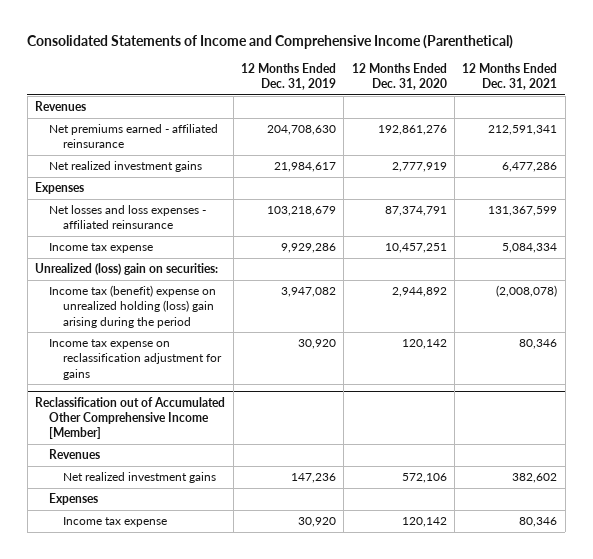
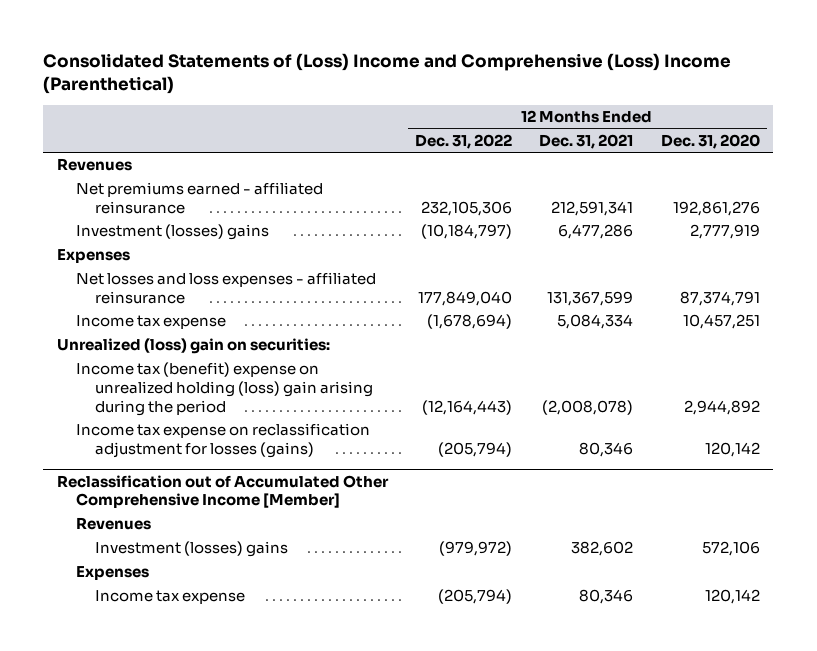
[27,34,514,49] Consolidated Statements of Income and Comprehensive Income (Parenthetical) -> [43,52,732,94] Consolidated Statements of (Loss) Income and Comprehensive (Loss) Income (Parenthetical)
[240,62,336,91] 12 Months Ended Dec. 31, 2019 -> none
none -> [415,133,513,149] Dec. 31, 2022
[49,161,203,173] Net realized investment gains -> [75,224,269,241] Investment (losses) gains
[49,339,223,380] Income tax expense on reclassification adjustment for gains -> [75,423,370,459] Income tax expense on reclassification adjustment for losses (gains)
[63,472,217,484] Net realized investment gains -> [94,541,288,558] Investment (losses) gains

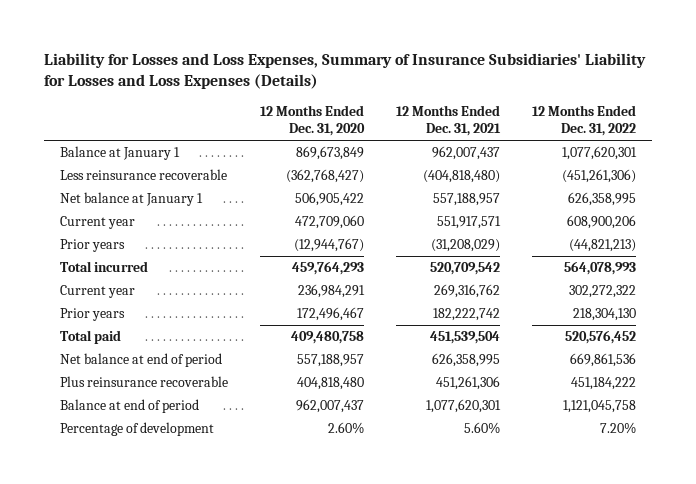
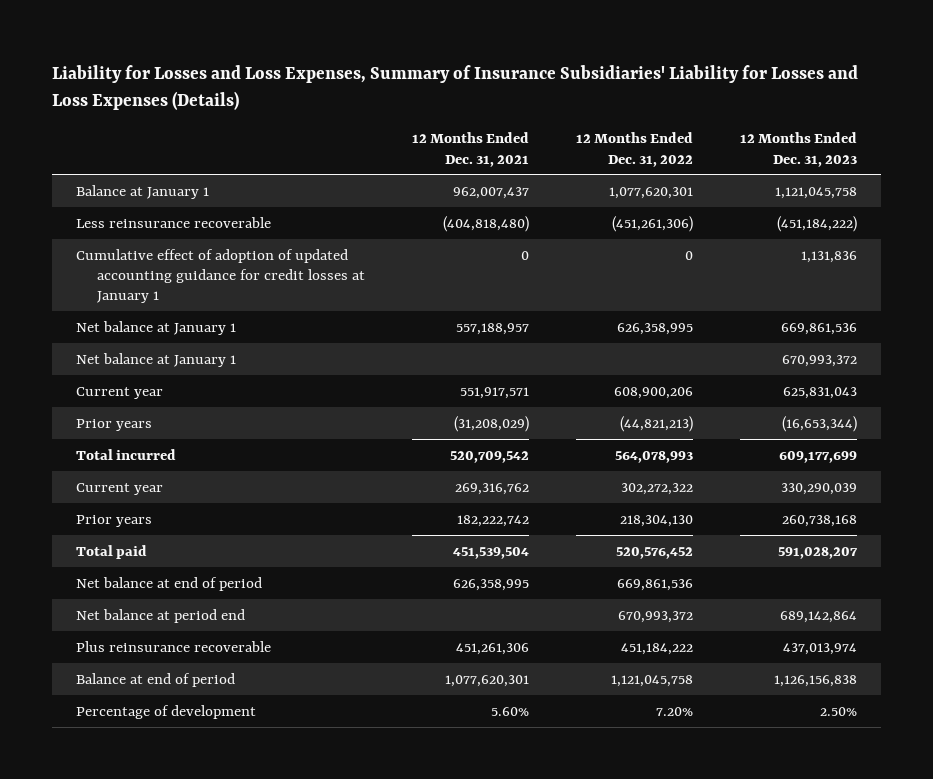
[260,105,366,137] 12 Months Ended Dec. 31, 2020 -> none
none -> [740,132,858,167] 12 Months Ended Dec. 31, 2023
none -> [75,248,365,303] Cumulative effect of adoption of updated accounting guidance for credit losses at January 1
none -> [75,352,236,367] Net balance at January 1
none -> [75,608,245,623] Net balance at period end

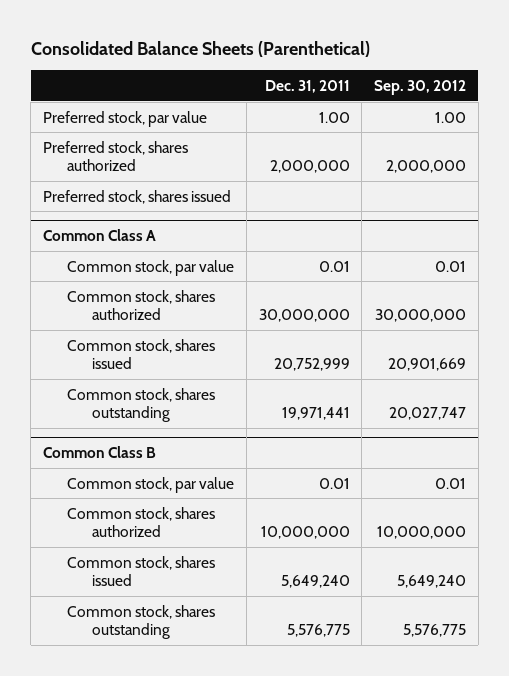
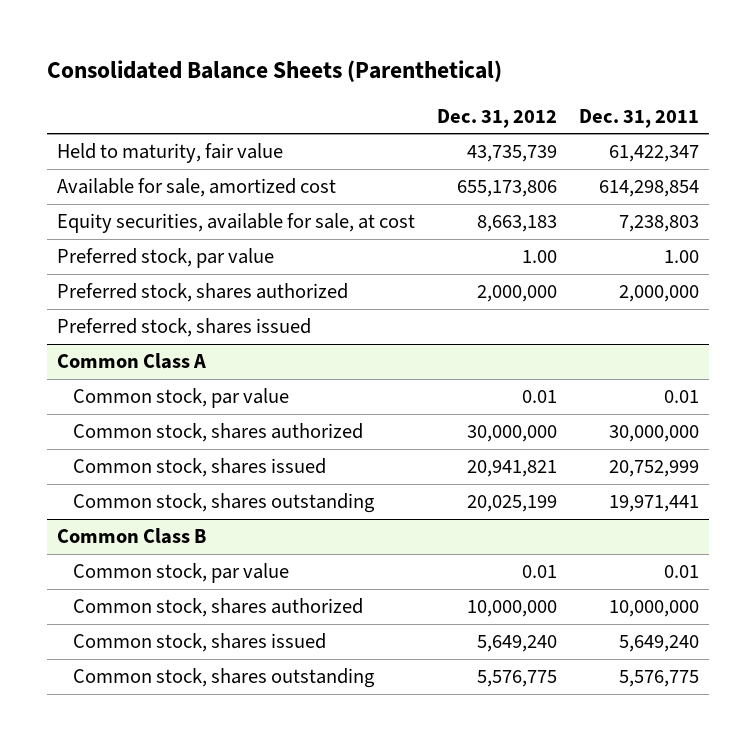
[373,80,466,96] Sep. 30, 2012 -> none
none -> [437,108,558,128] Dec. 31, 2012
none -> [57,143,284,164] Held to maturity, fair value
none -> [57,178,337,198] Available for sale, amortized cost
none -> [57,213,416,234] Equity securities, available for sale, at cost

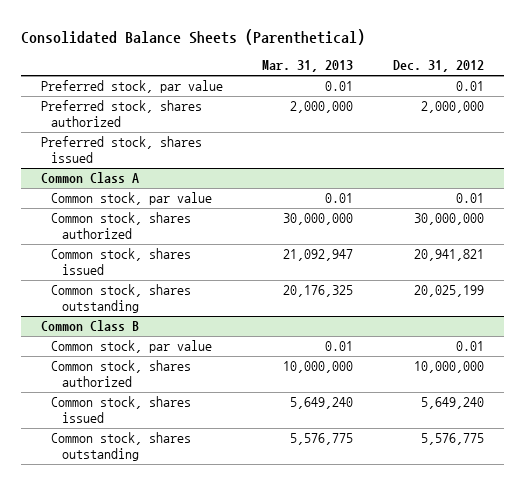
[578,108,699,128] Dec. 31, 2011 -> none
none -> [262,60,354,73] Mar. 31, 2013
[57,143,284,164] Held to maturity, fair value -> none
[57,178,337,198] Available for sale, amortized cost -> none
[57,213,416,234] Equity securities, available for sale, at cost -> none
[522,250,558,264] 1.00 -> [456,81,485,92] 0.01

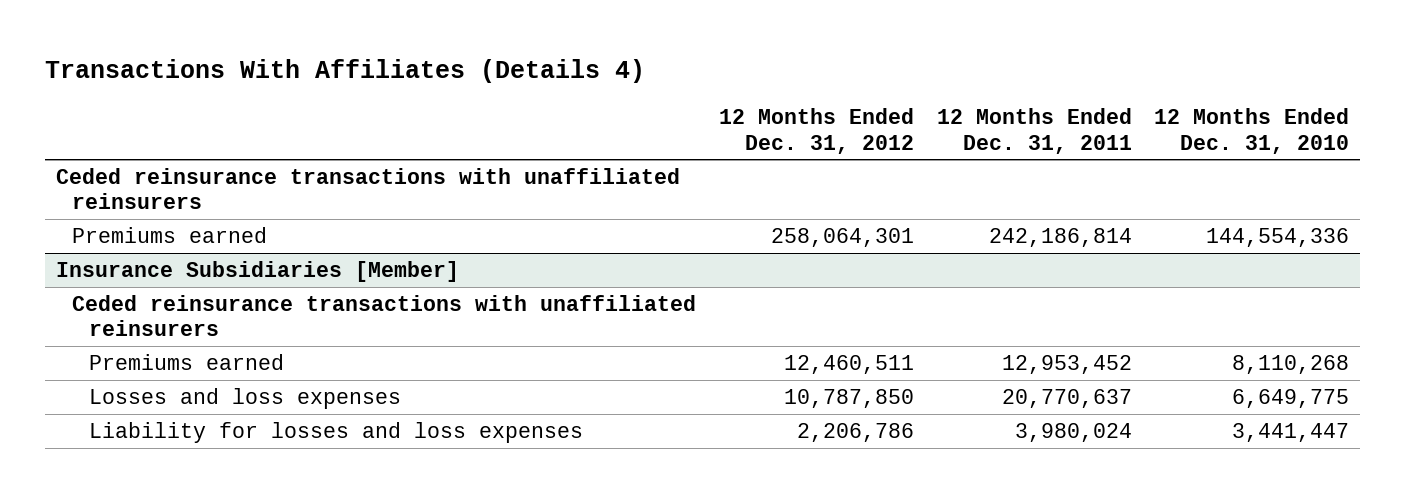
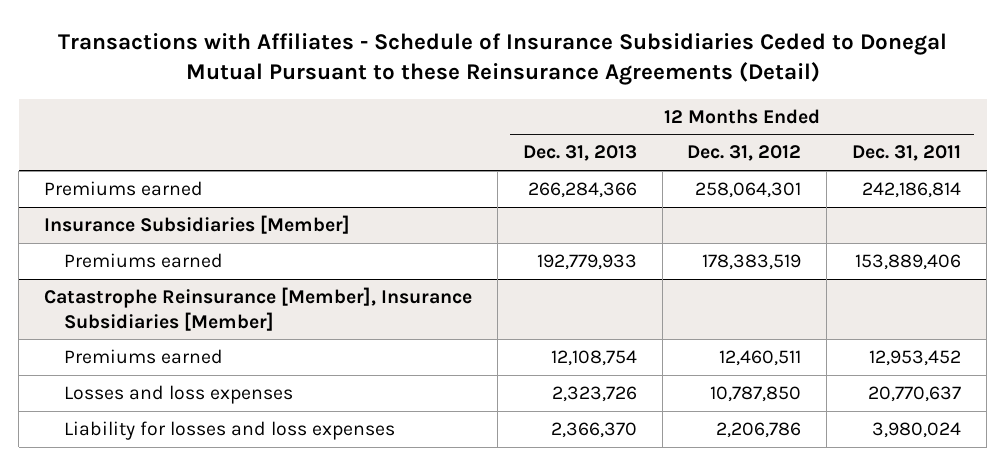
[44,59,645,84] Transactions With Affiliates (Details 4) -> [57,32,947,86] Transactions with Affiliates - Schedule of Insurance Subsidiaries Ceded to Donegal Mutual Pursuant to these Reinsurance Agreements (Detail)
[1154,108,1350,154] 12 Months Ended Dec. 31, 2010 -> none
none -> [522,145,637,162] Dec. 31, 2013
[56,168,681,210] Ceded reinsurance transactions with unaffiliated reinsurers -> none
[72,295,697,337] Ceded reinsurance transactions with unaffiliated reinsurers -> none
none -> [64,252,224,268] Premiums earned
none -> [43,286,472,331] Catastrophe Reinsurance [Member], Insurance Subsidiaries [Member]

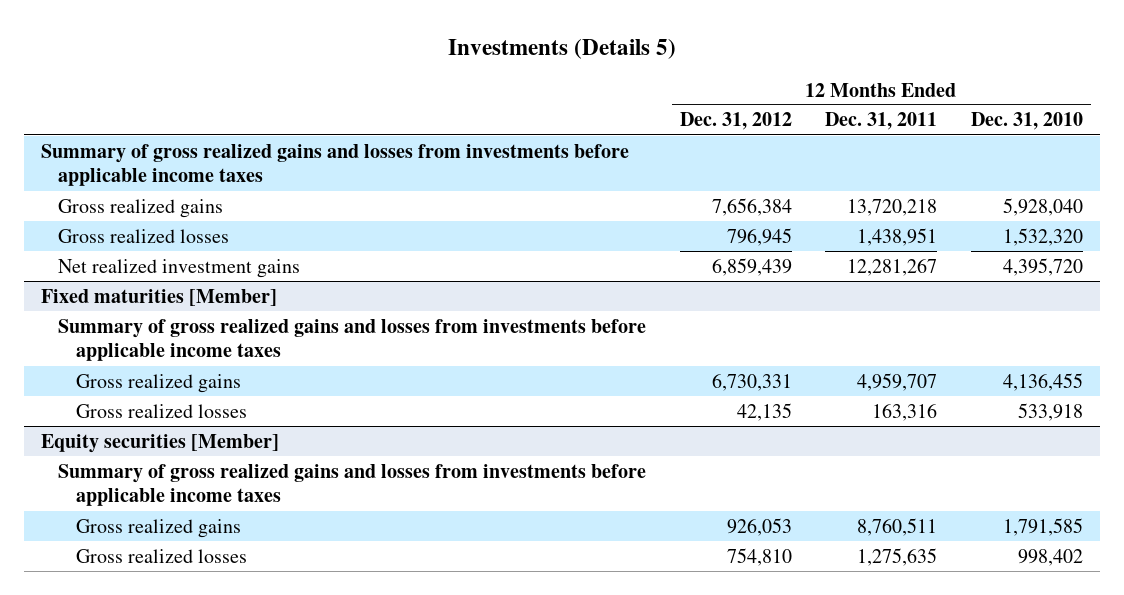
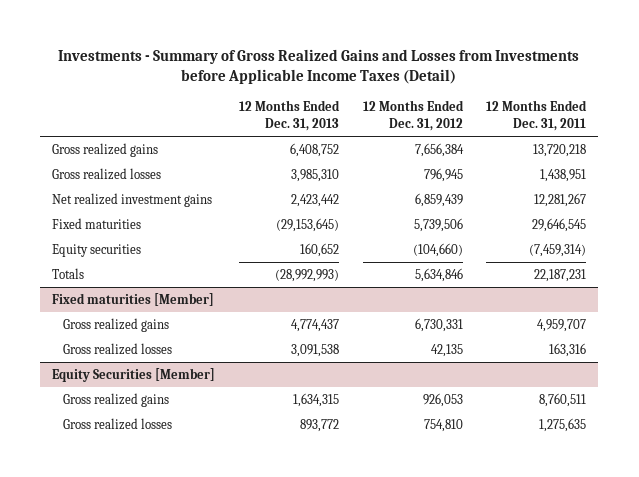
[447,38,676,59] Investments (Details 5) -> [58,48,580,85] Investments - Summary of Gross Realized Gains and Losses from Investments before Applicable Income Taxes (Detail)
[971,112,1084,131] Dec. 31, 2010 -> none
none -> [239,100,341,132] 12 Months Ended Dec. 31, 2013
[40,143,629,187] Summary of gross realized gains and losses from investments before applicable income taxes -> none
none -> [52,217,142,229] Fixed maturities
none -> [52,243,142,257] Equity securities
none -> [52,267,85,279] Totals
[58,318,647,362] Summary of gross realized gains and losses from investments before applicable income taxes -> none
[58,463,647,507] Summary of gross realized gains and losses from investments before applicable income taxes -> none
[40,433,279,453] Equity securities [Member] -> [52,367,216,382] Equity Securities [Member]

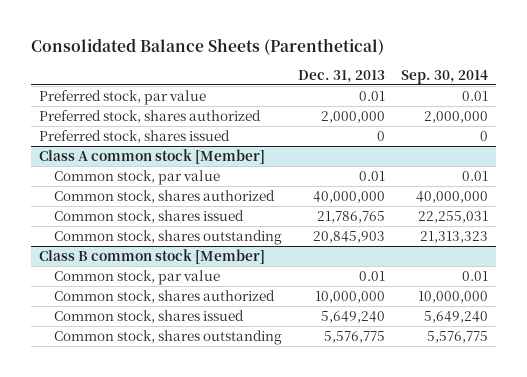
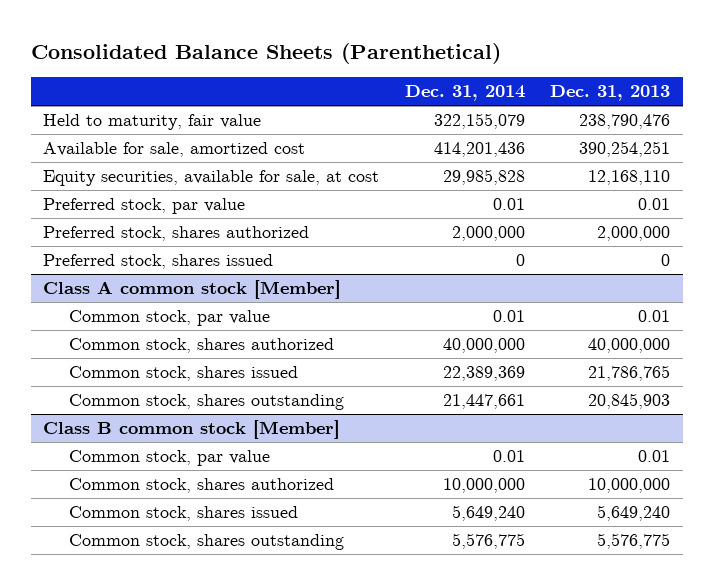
[401,69,489,84] Sep. 30, 2014 -> none
none -> [404,85,525,102] Dec. 31, 2014
none -> [43,114,262,131] Held to maturity, fair value
none -> [43,142,306,158] Available for sale, amortized cost
none -> [43,170,380,187] Equity securities, available for sale, at cost

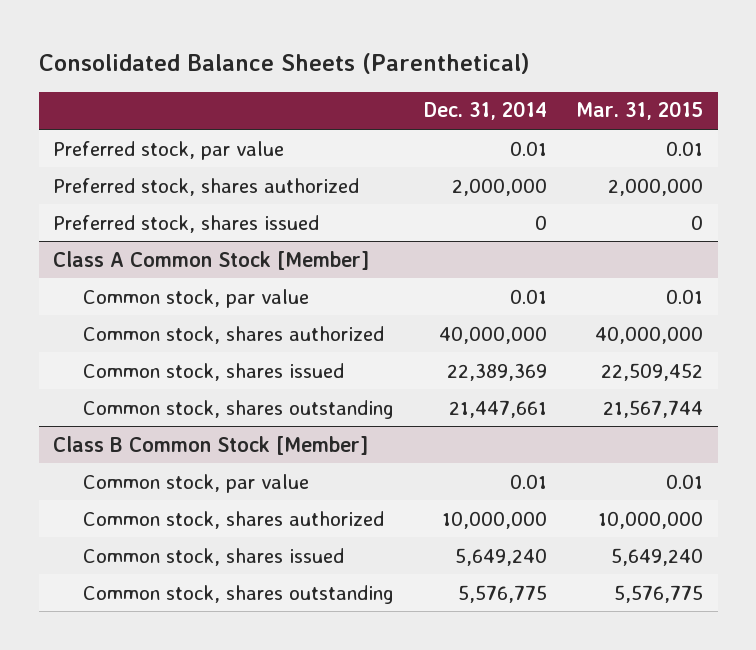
[550,85,671,102] Dec. 31, 2013 -> none
none -> [575,101,703,121] Mar. 31, 2015
[43,114,262,131] Held to maturity, fair value -> none
[43,142,306,158] Available for sale, amortized cost -> none
[43,170,380,187] Equity securities, available for sale, at cost -> none
[43,280,342,300] Class A common stock [Member] -> [53,250,370,270] Class A Common Stock [Member]
[43,420,341,440] Class B common stock [Member] -> [53,435,369,455] Class B Common Stock [Member]

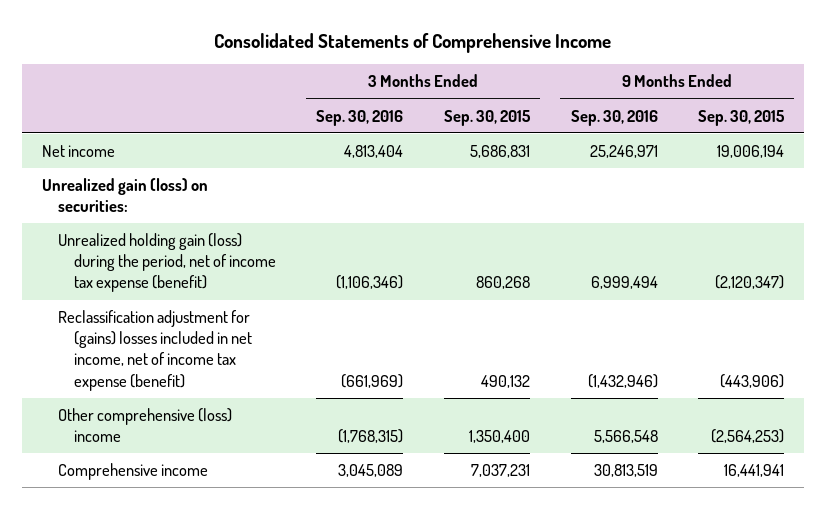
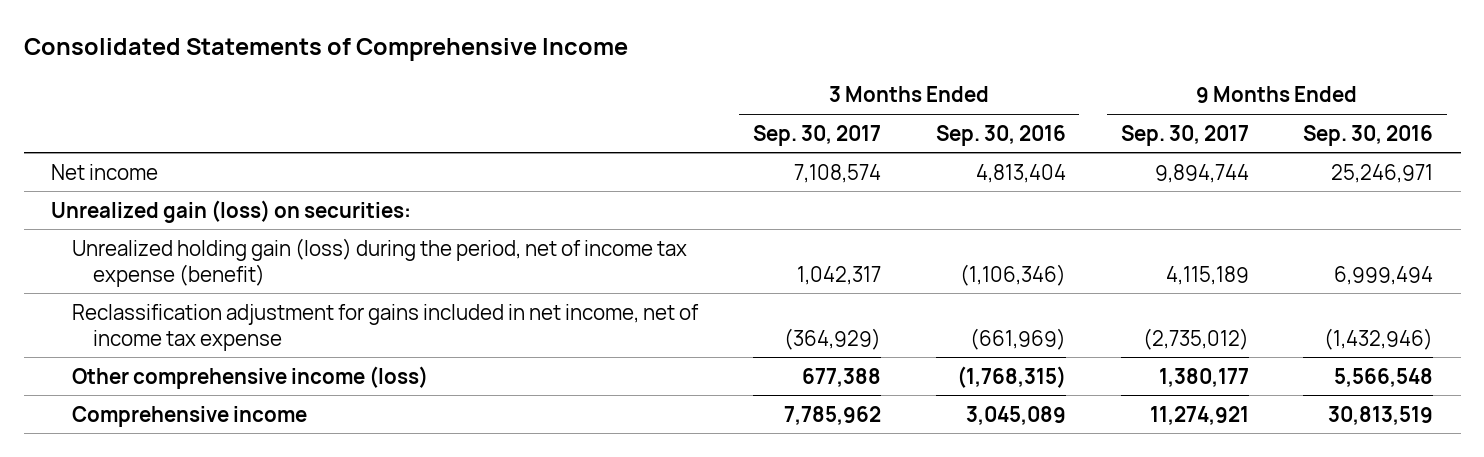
[443,109,531,126] Sep. 30, 2015 -> none
[698,109,786,126] Sep. 30, 2015 -> none
none -> [752,124,881,146] Sep. 30, 2017
none -> [1120,124,1249,146] Sep. 30, 2017
[58,310,252,391] Reclassification adjustment for (gains) losses included in net income, net of income tax expense (benefit) -> [71,303,699,351] Reclassification adjustment for gains included in net income, net of income tax expense
[58,408,233,443] Other comprehensive (loss) income -> [71,365,428,389] Other comprehensive income (loss)

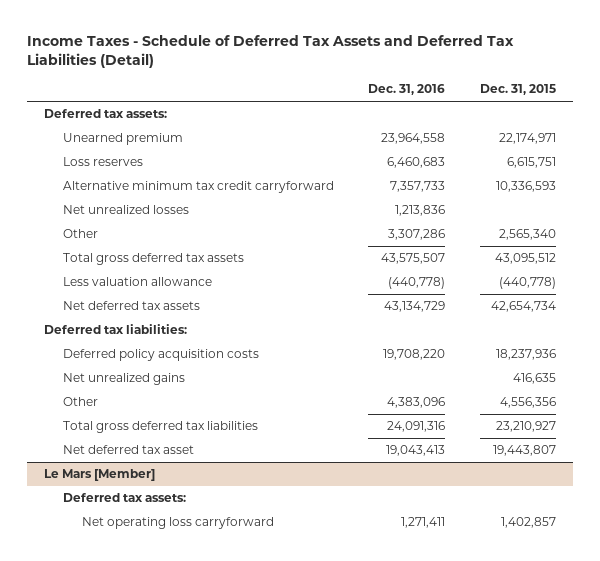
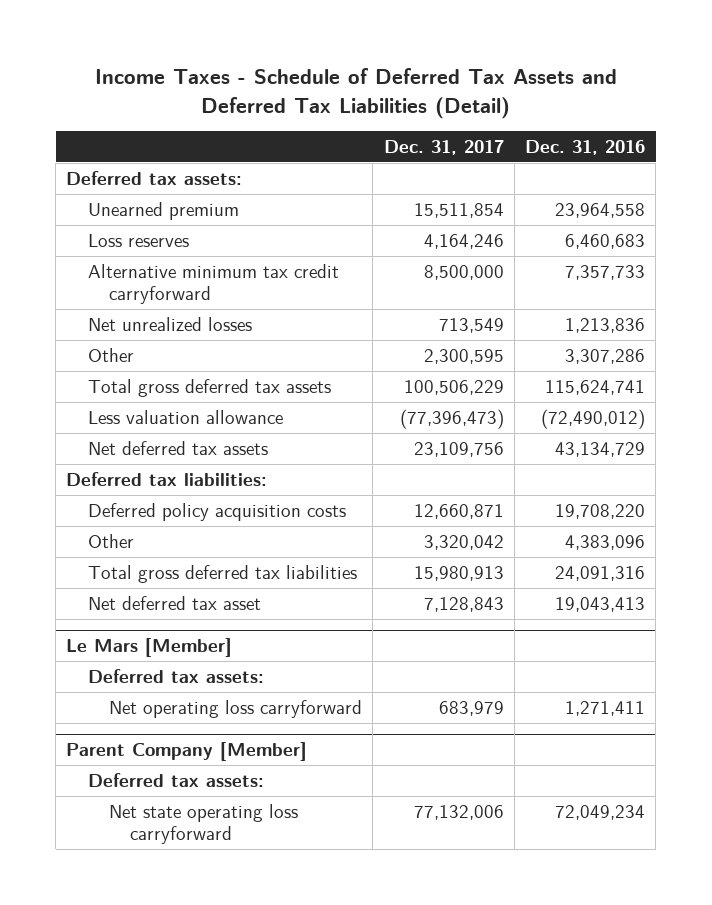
[479,84,556,96] Dec. 31, 2015 -> none
none -> [383,139,504,155] Dec. 31, 2017
[381,253,446,265] 43,575,507 -> [545,379,646,395] 115,624,741
[388,277,446,290] (440,778) -> [541,408,646,429] (72,490,012)
[62,373,185,386] Net unrealized gains -> none
none -> [66,742,308,762] Parent Company [Member]
none -> [87,772,264,787] Deferred tax assets:
none -> [109,803,299,845] Net state operating loss carryforward

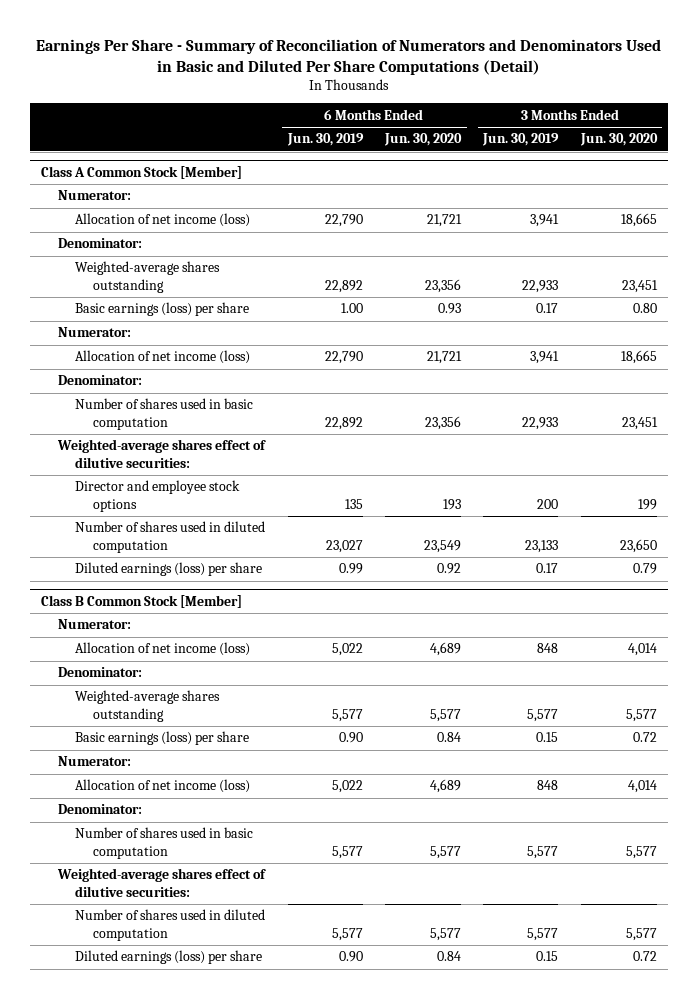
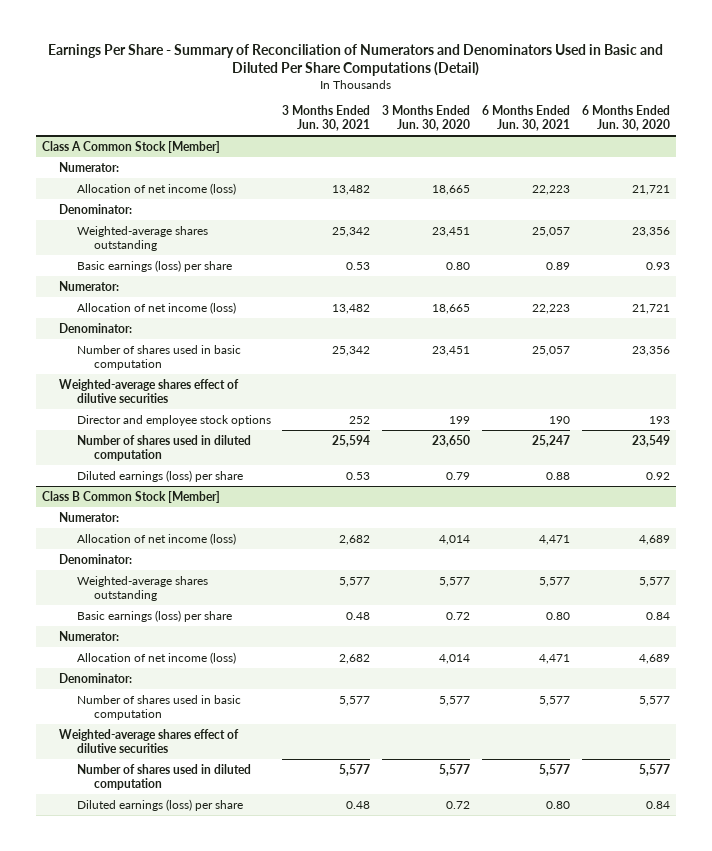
[286,133,364,147] Jun. 30, 2019 -> none
[482,133,560,147] Jun. 30, 2019 -> none
none -> [282,105,371,132] 3 Months Ended Jun. 30, 2021
none -> [481,105,570,132] 6 Months Ended Jun. 30, 2021
[57,439,267,468] Weighted-average shares effect of dilutive securities: -> [59,378,240,403] Weighted-average shares effect of dilutive securities
[57,868,267,897] Weighted-average shares effect of dilutive securities: -> [59,728,240,753] Weighted-average shares effect of dilutive securities

